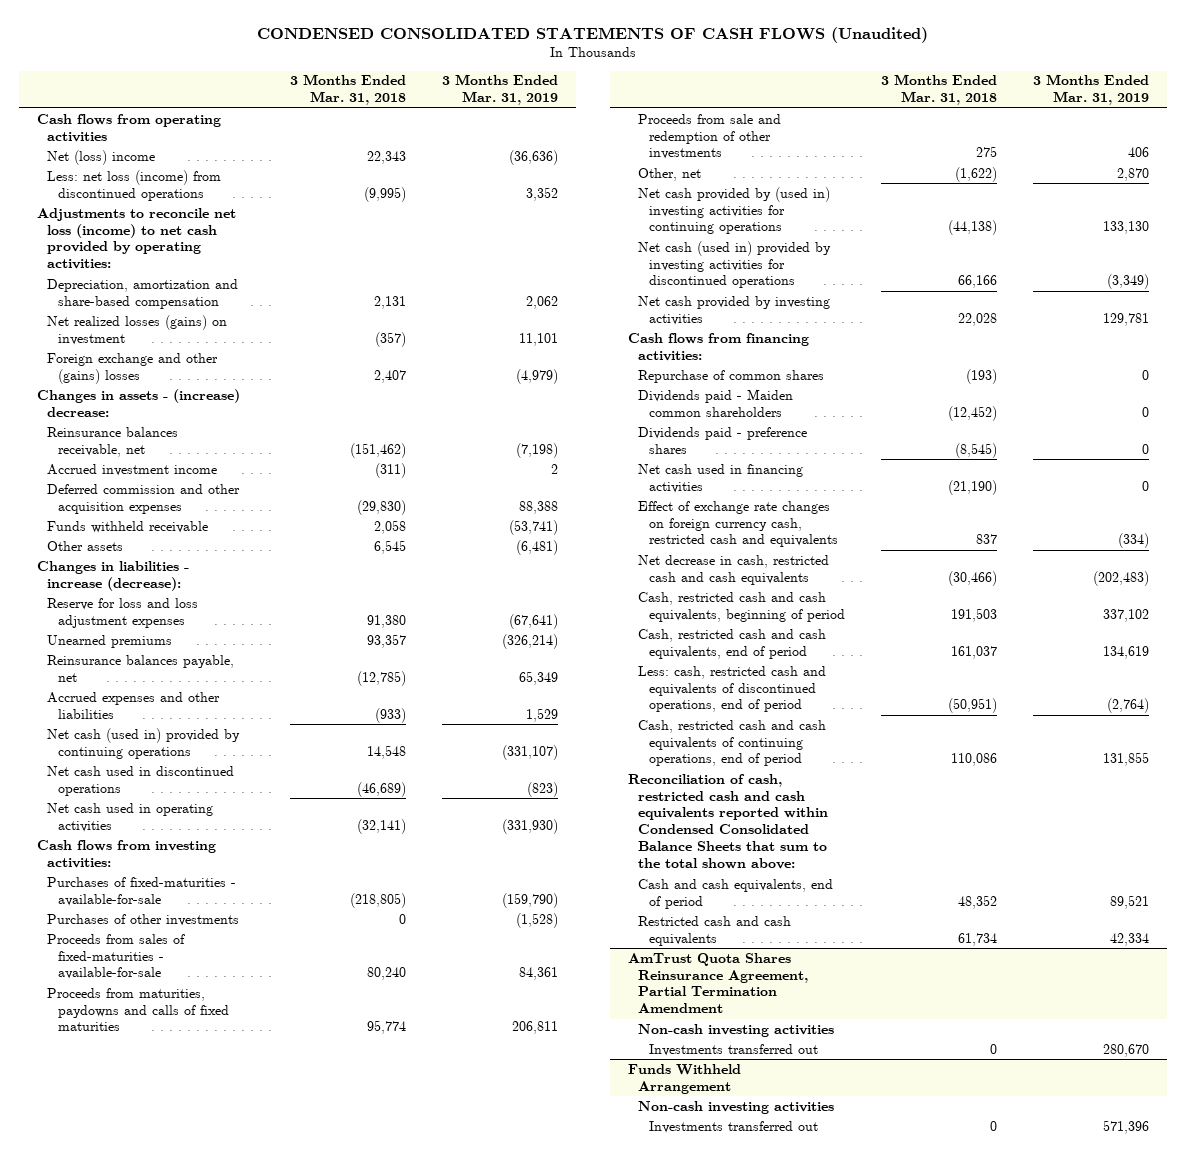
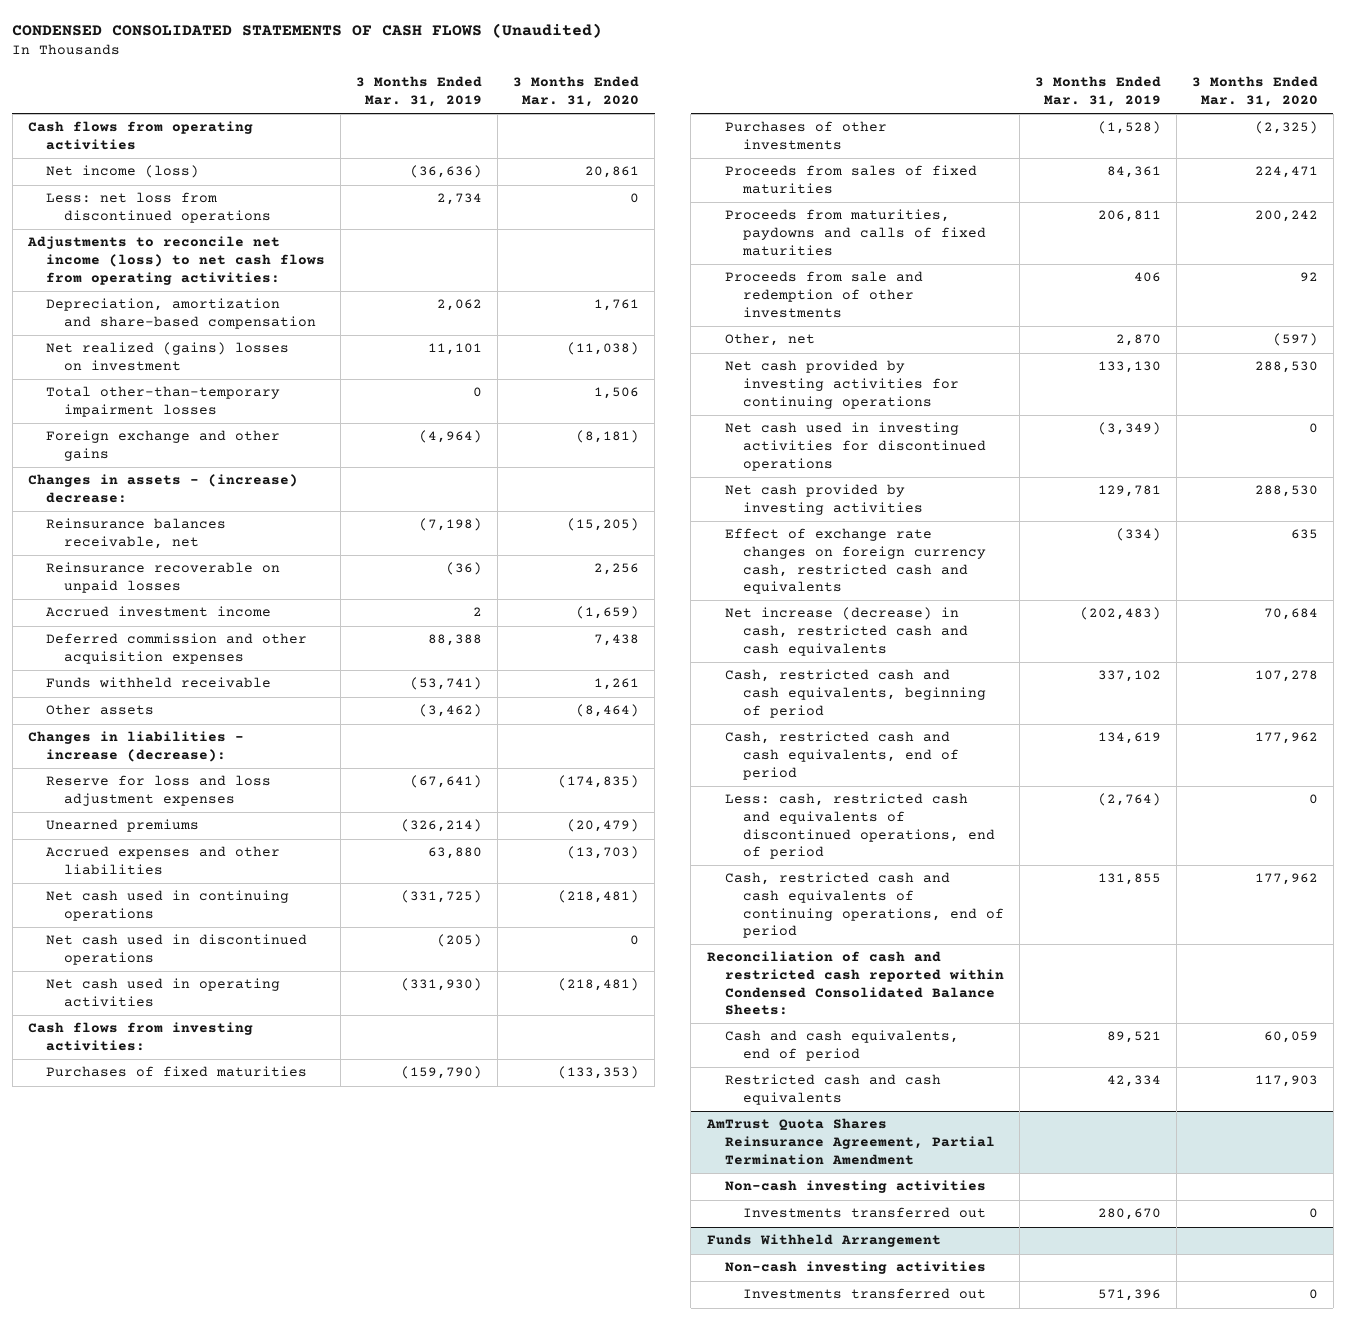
[289,74,406,106] 3 Months Ended Mar. 31, 2018 -> none
none -> [513,76,640,107] 3 Months Ended Mar. 31, 2020
[47,149,156,165] Net (loss) income -> [45,165,199,179] Net income (loss)
[47,169,222,201] Less: net loss (income) from discontinued operations -> [45,192,271,224] Less: net loss from discontinued operations
[526,186,559,201] 3,352 -> [437,193,483,206] 2,734
[36,207,236,270] Adjustments to reconcile net loss (income) to net cash provided by operating activities: -> [26,236,325,285] Adjustments to reconcile net income (loss) to net cash flows from operating activities:
[47,314,228,345] Net realized losses (gains) on investment -> [45,342,289,372] Net realized (gains) losses on investment
none -> [45,386,280,418] Total other-than-temporary impairment losses
[47,352,219,384] Foreign exchange and other (gains) losses -> [45,430,280,462] Foreign exchange and other gains
[516,368,559,384] (4,979) -> [419,430,483,444] (4,964)
none -> [45,562,280,594] Reinsurance recoverable on unpaid losses
[516,539,559,555] (6,481) -> [419,704,483,718] (3,462)
[47,654,235,682] Reinsurance balances payable, net -> none
[526,707,559,722] 1,529 -> [428,847,483,860] 63,880
[47,727,241,759] Net cash (used in) provided by continuing operations -> [45,890,289,922] Net cash used in continuing operations
[502,744,559,760] (331,107) -> [401,890,483,904] (331,725)
[527,781,559,797] (823) -> [437,934,483,948] (205)
[47,876,237,906] Purchases of fixed-maturities - available-for-sale -> [45,1066,307,1078] Purchases of fixed maturities
[47,933,186,980] Proceeds from sales of fixed-maturities - available-for-sale -> [724,165,977,195] Proceeds from sales of fixed maturities
[638,186,831,235] Net cash provided by (used in) investing activities for continuing operations -> [724,360,959,409] Net cash provided by investing activities for continuing operations
[638,240,832,289] Net cash (used in) provided by investing activities for discontinued operations -> [724,422,986,471] Net cash used in investing activities for discontinued operations
[627,332,809,361] Cash flows from financing activities: -> none
[638,369,825,383] Repurchase of common shares -> none
[638,388,794,417] Dividends paid - Maiden common shareholders -> none
[638,426,808,454] Dividends paid - preference shares -> none
[638,463,804,493] Net cash used in financing activities -> none
[638,554,830,585] Net decrease in cash, restricted cash and cash equivalents -> [724,607,968,656] Net increase (decrease) in cash, restricted cash and cash equivalents
[627,773,829,870] Reconciliation of cash, restricted cash and cash equivalents reported within Condensed Consolidated Balance Sheets that sum to the total shown above: -> [706,951,1004,1016] Reconciliation of cash and restricted cash reported within Condensed Consolidated Balance Sheets:

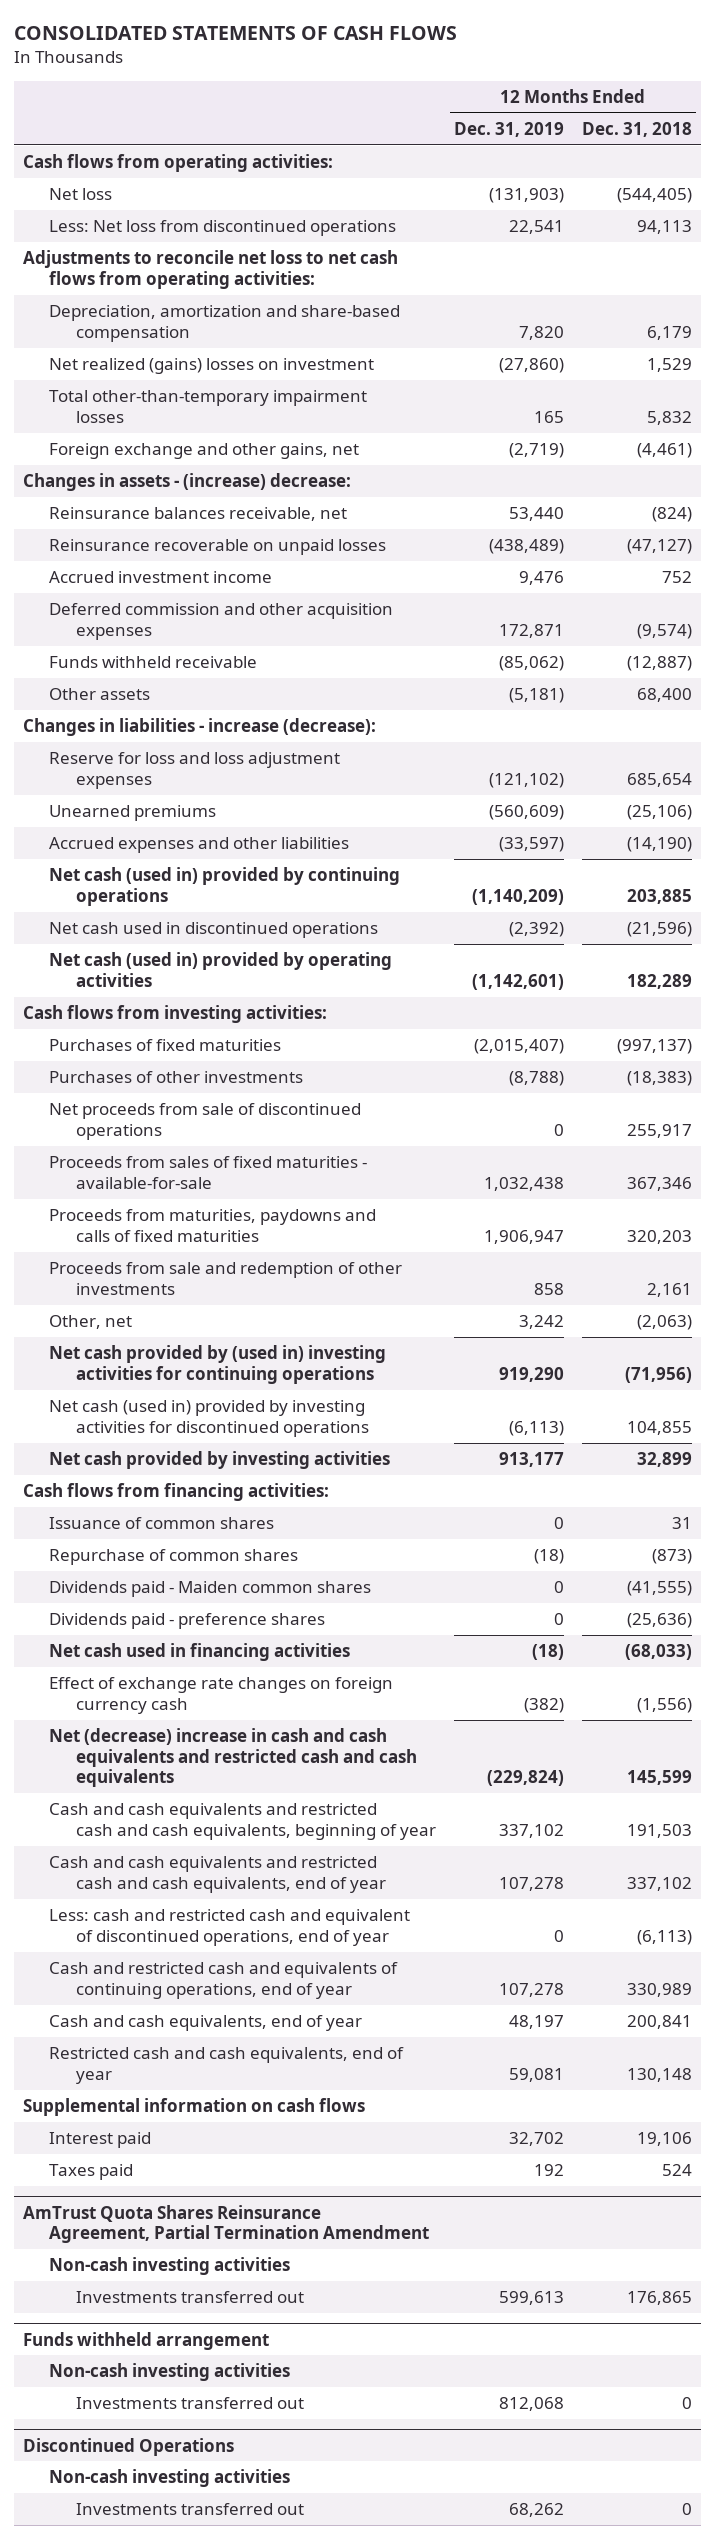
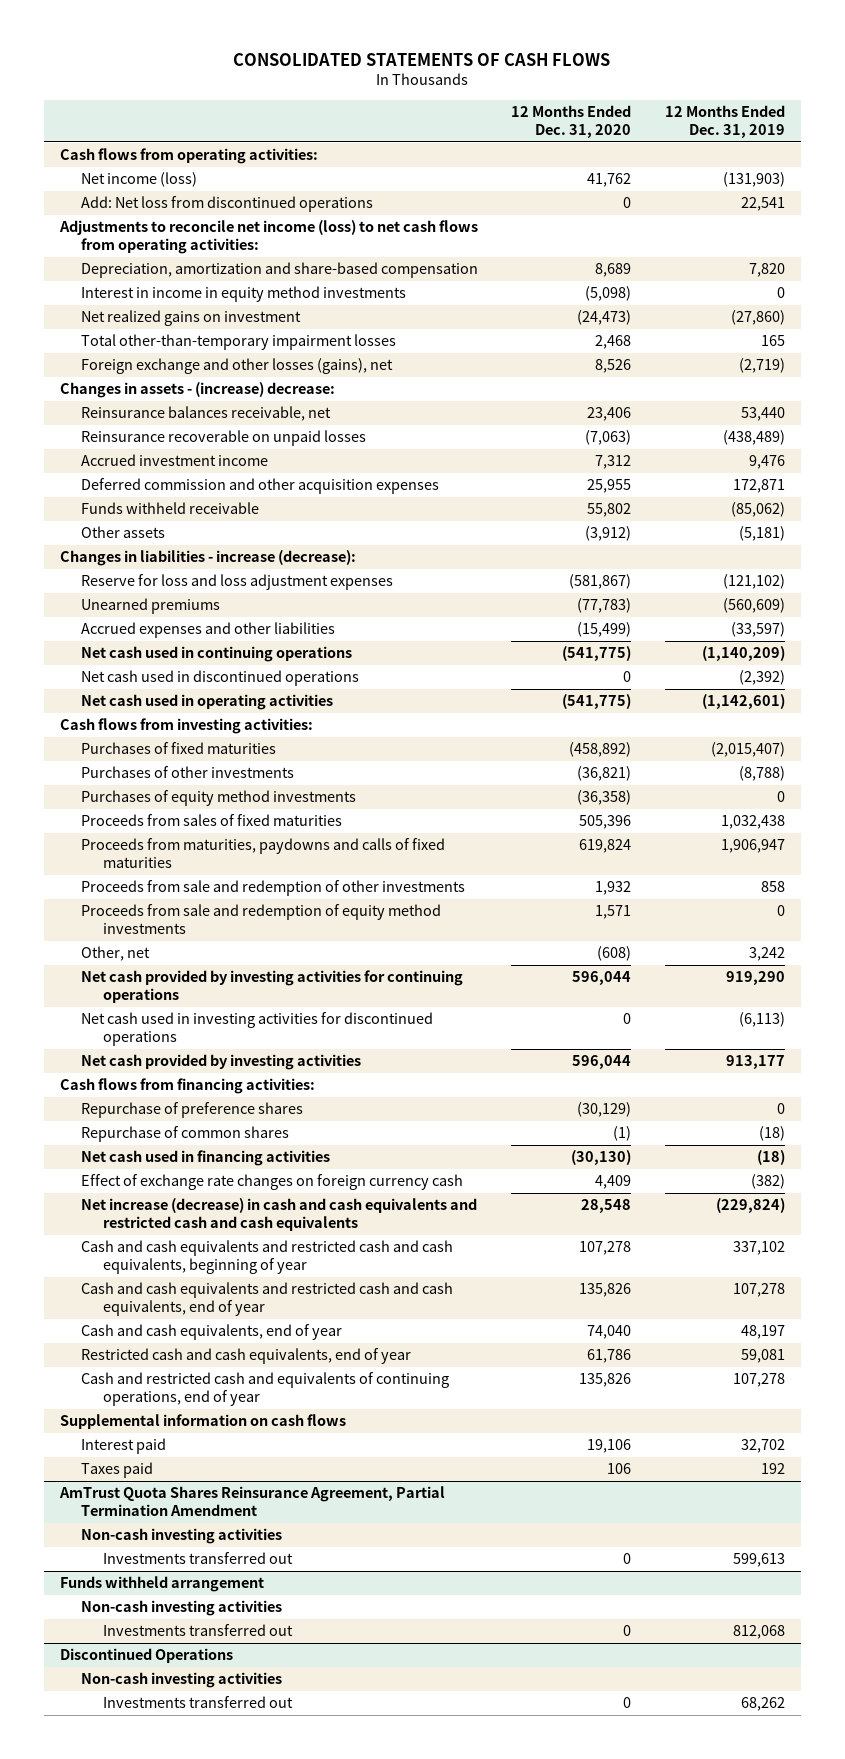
[581,121,692,137] Dec. 31, 2018 -> none
none -> [511,105,632,139] 12 Months Ended Dec. 31, 2020
[49,188,113,201] Net loss -> [81,172,198,188] Net income (loss)
[49,220,397,237] Less: Net loss from discontinued operations -> [81,196,374,213] Add: Net loss from discontinued operations
[22,250,398,289] Adjustments to reconcile net loss to net cash flows from operating activities: -> [59,220,479,255] Adjustments to reconcile net income (loss) to net cash flows from operating activities:
none -> [81,286,407,303] Interest in income in equity method investments
[49,358,375,375] Net realized (gains) losses on investment -> [81,310,302,327] Net realized gains on investment
[49,443,360,460] Foreign exchange and other gains, net -> [81,358,394,375] Foreign exchange and other losses (gains), net
[49,867,401,906] Net cash (used in) provided by continuing operations -> [81,646,353,663] Net cash used in continuing operations
[49,952,393,987] Net cash (used in) provided by operating activities -> [81,694,334,711] Net cash used in operating activities
[49,1103,362,1140] Net proceeds from sale of discontinued operations -> none
none -> [81,790,357,807] Purchases of equity method investments
[49,1156,368,1189] Proceeds from sales of fixed maturities - available-for-sale -> [81,814,343,827] Proceeds from sales of fixed maturities
none -> [81,904,442,935] Proceeds from sale and redemption of equity method investments
[49,1345,387,1384] Net cash provided by (used in) investing activities for continuing operations -> [81,970,464,1004] Net cash provided by investing activities for continuing operations
[49,1400,370,1437] Net cash (used in) provided by investing activities for discontinued operations -> [81,1012,434,1047] Net cash used in investing activities for discontinued operations
[49,1517,275,1530] Issuance of common shares -> none
none -> [81,1102,304,1119] Repurchase of preference shares
[49,1581,372,1598] Dividends paid - Maiden common shares -> none
[49,1613,326,1630] Dividends paid - preference shares -> none
[49,1728,418,1788] Net (decrease) increase in cash and cash equivalents and restricted cash and cash equivalents -> [81,1198,478,1232] Net increase (decrease) in cash and cash equivalents and restricted cash and cash equivalents
[49,1909,411,1946] Less: cash and restricted cash and equivalent of discontinued operations, end of year -> none
[49,1962,399,1999] Cash and restricted cash and equivalents of continuing operations, end of year -> [81,1372,450,1407] Cash and restricted cash and equivalents of continuing operations, end of year

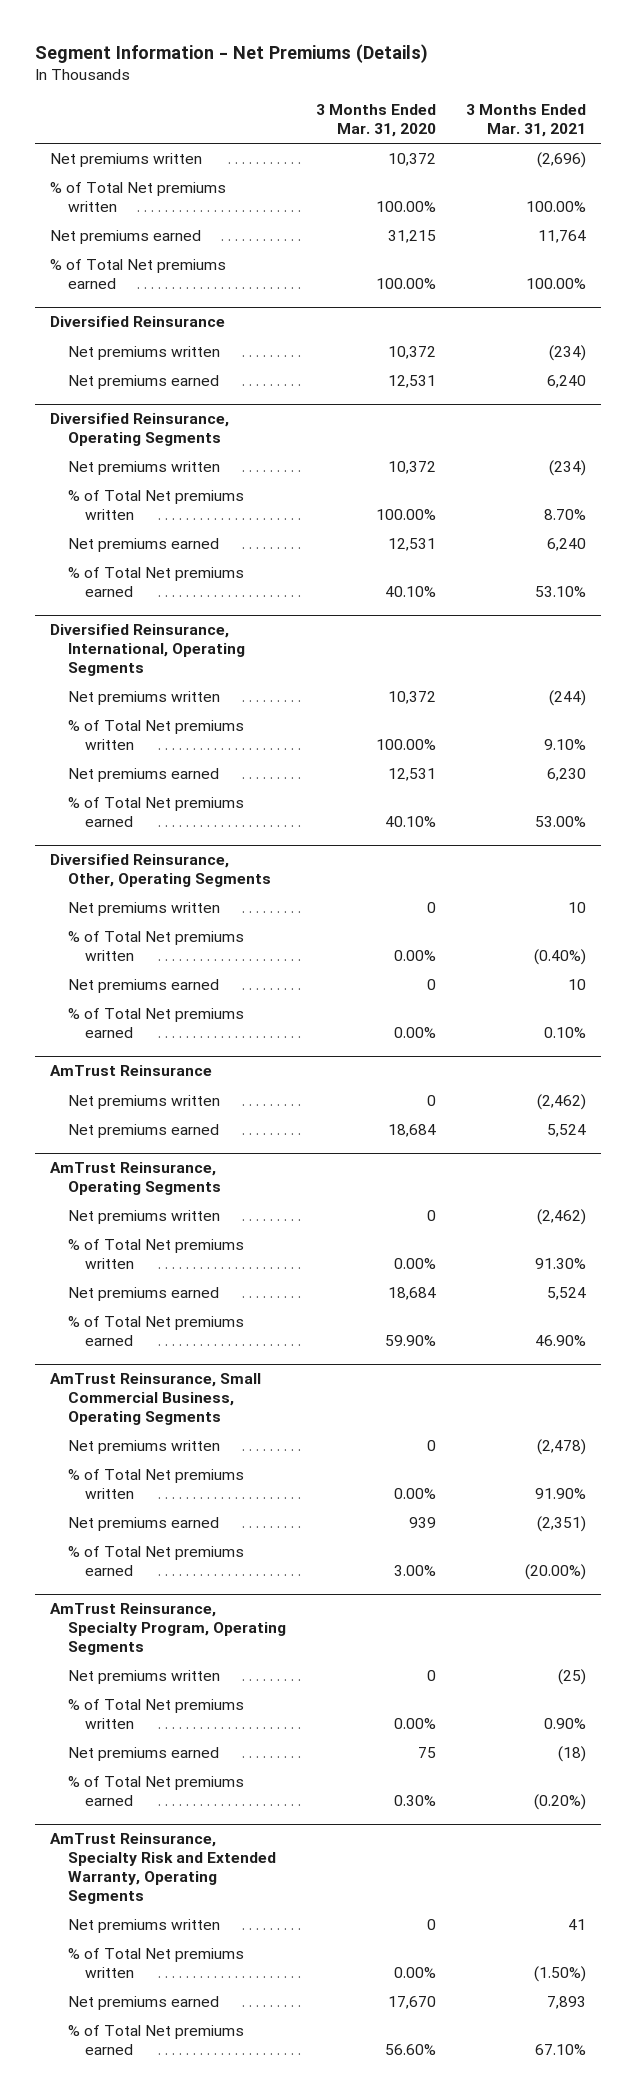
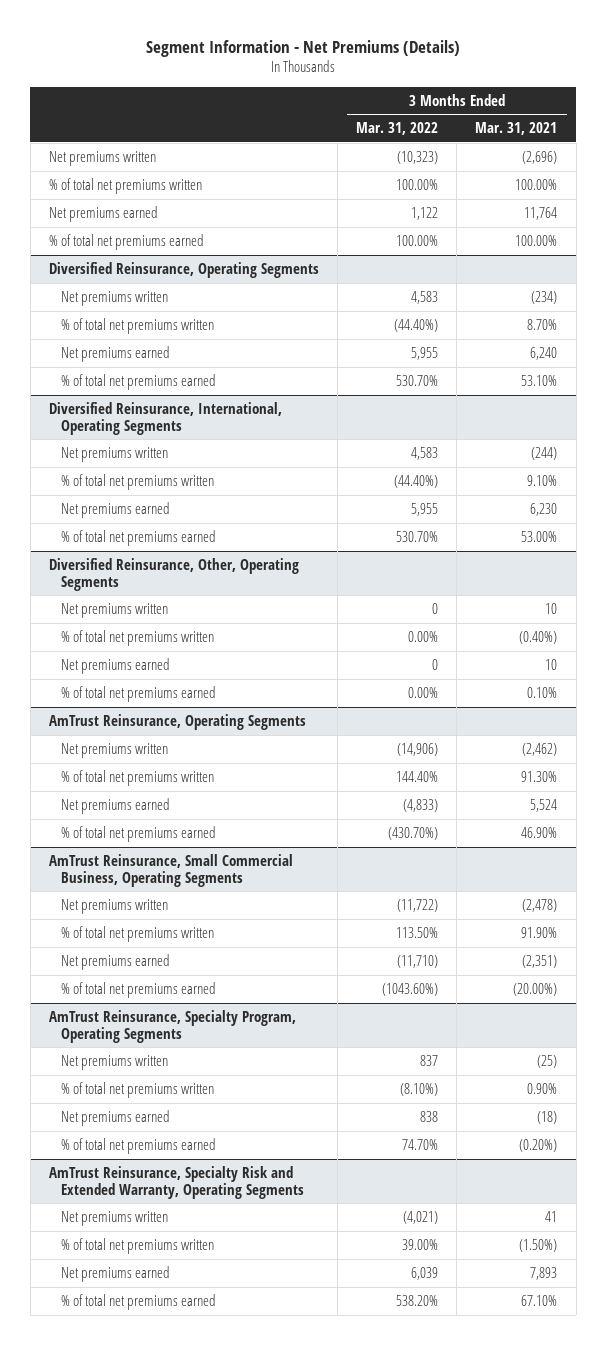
[315,104,436,137] 3 Months Ended Mar. 31, 2020 -> none
none -> [356,122,439,136] Mar. 31, 2022
[49,182,226,212] % of Total Net premiums written -> [48,177,202,194] % of total net premiums written
[49,316,225,328] Diversified Reinsurance -> none
[67,346,220,361] Net premiums written -> none
[67,375,219,390] Net premiums earned -> none
[49,259,226,289] % of Total Net premiums earned -> [48,233,204,250] % of total net premiums earned
[67,490,244,520] % of Total Net premiums written -> [60,317,214,334] % of total net premiums written
[67,567,244,597] % of Total Net premiums earned -> [60,373,216,390] % of total net premiums earned
[67,720,244,750] % of Total Net premiums written -> [60,473,214,490] % of total net premiums written
[67,797,244,827] % of Total Net premiums earned -> [60,529,216,546] % of total net premiums earned
[67,931,244,961] % of Total Net premiums written -> [60,629,214,646] % of total net premiums written
[49,1065,212,1077] AmTrust Reinsurance -> none
[67,1095,220,1110] Net premiums written -> none
[67,1124,219,1139] Net premiums earned -> none
[67,1008,244,1038] % of Total Net premiums earned -> [60,685,216,702] % of total net premiums earned
[67,1239,244,1269] % of Total Net premiums written -> [60,769,214,786] % of total net premiums written
[67,1316,244,1346] % of Total Net premiums earned -> [60,825,216,842] % of total net premiums earned
[67,1469,244,1499] % of Total Net premiums written -> [60,925,214,942] % of total net premiums written
[67,1546,244,1576] % of Total Net premiums earned -> [60,981,216,998] % of total net premiums earned
[67,1699,244,1729] % of Total Net premiums written -> [60,1081,214,1098] % of total net premiums written
[67,1776,244,1806] % of Total Net premiums earned -> [60,1137,216,1154] % of total net premiums earned
[67,1948,244,1978] % of Total Net premiums written -> [60,1237,214,1254] % of total net premiums written
[67,2025,244,2055] % of Total Net premiums earned -> [60,1293,216,1310] % of total net premiums earned

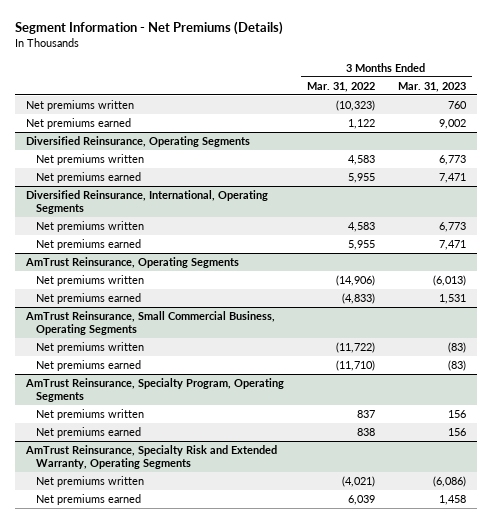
[475,122,558,136] Mar. 31, 2021 -> none
none -> [397,81,466,92] Mar. 31, 2023
[48,177,202,194] % of total net premiums written -> none
[48,233,204,250] % of total net premiums earned -> none
[60,317,214,334] % of total net premiums written -> none
[60,373,216,390] % of total net premiums earned -> none
[60,473,214,490] % of total net premiums written -> none
[60,529,216,546] % of total net premiums earned -> none
[48,557,299,591] Diversified Reinsurance, Other, Operating Segments -> none
[60,602,168,618] Net premiums written -> none
[60,629,214,646] % of total net premiums written -> none
[60,657,170,674] Net premiums earned -> none
[60,685,216,702] % of total net premiums earned -> none
[60,769,214,786] % of total net premiums written -> none
[60,825,216,842] % of total net premiums earned -> none
[60,925,214,942] % of total net premiums written -> none
[60,981,216,998] % of total net premiums earned -> none
[60,1081,214,1098] % of total net premiums written -> none
[60,1137,216,1154] % of total net premiums earned -> none
[60,1237,214,1254] % of total net premiums written -> none
[60,1293,216,1310] % of total net premiums earned -> none

